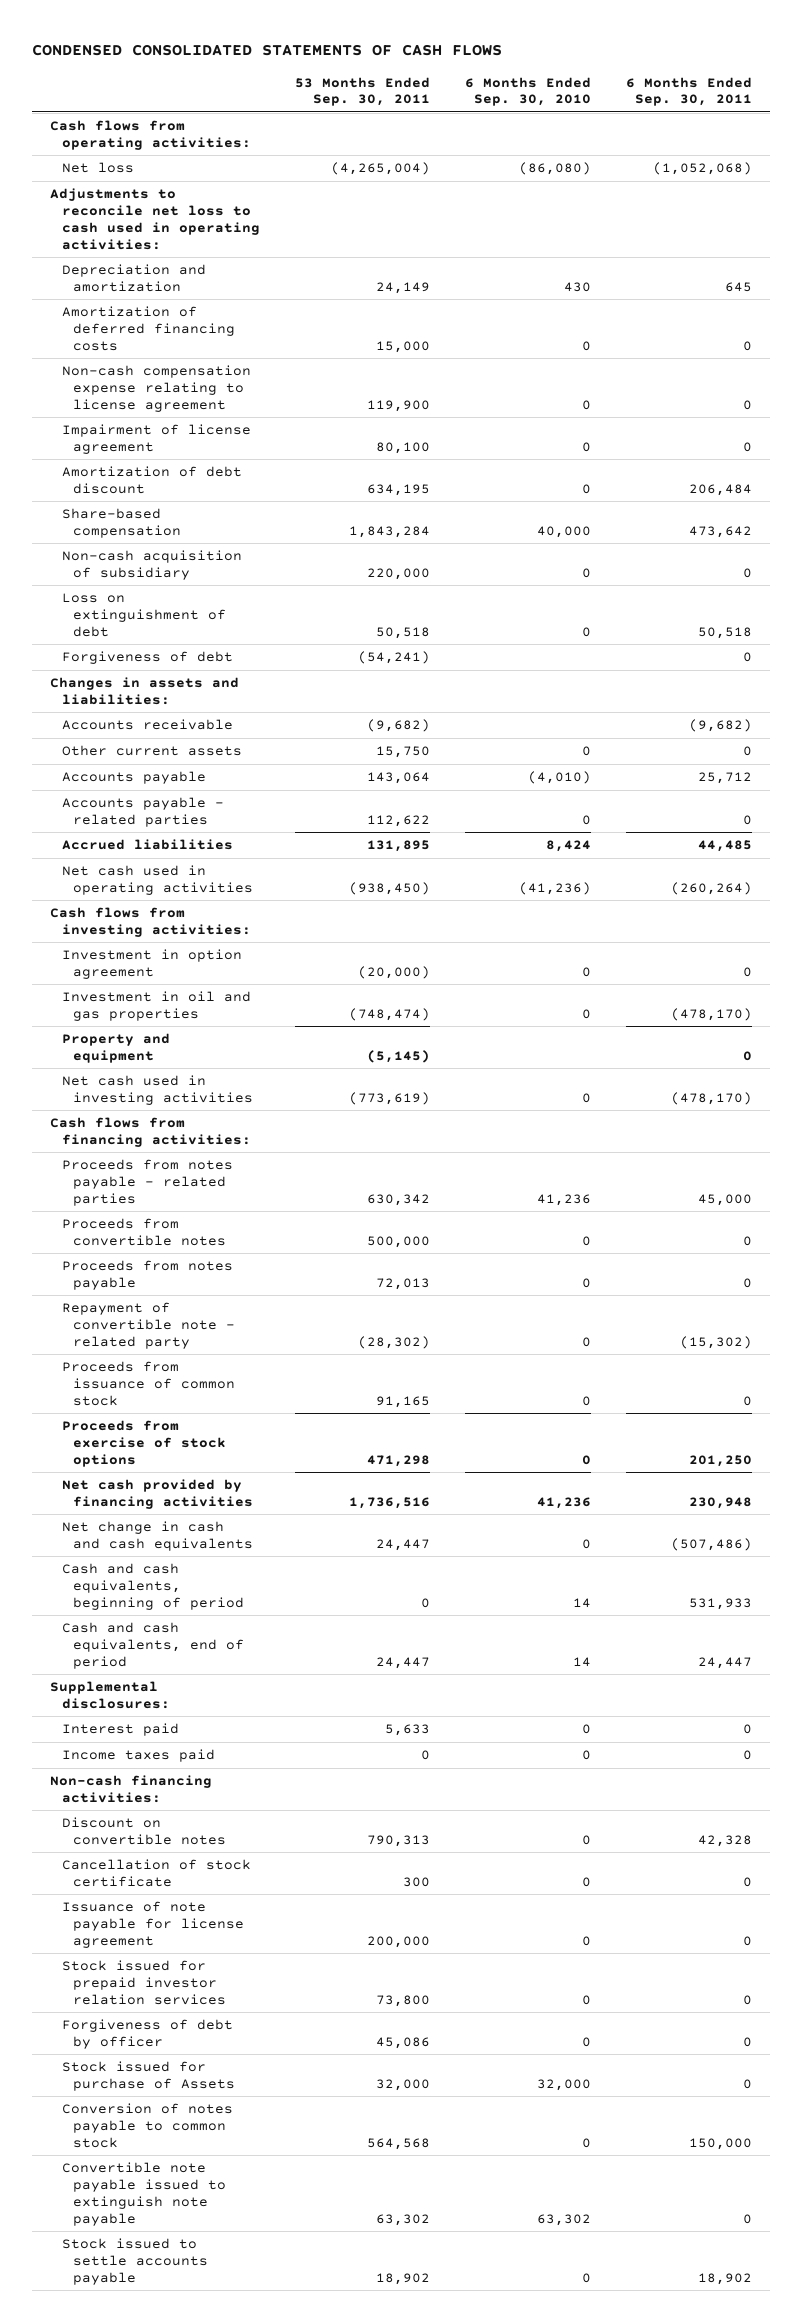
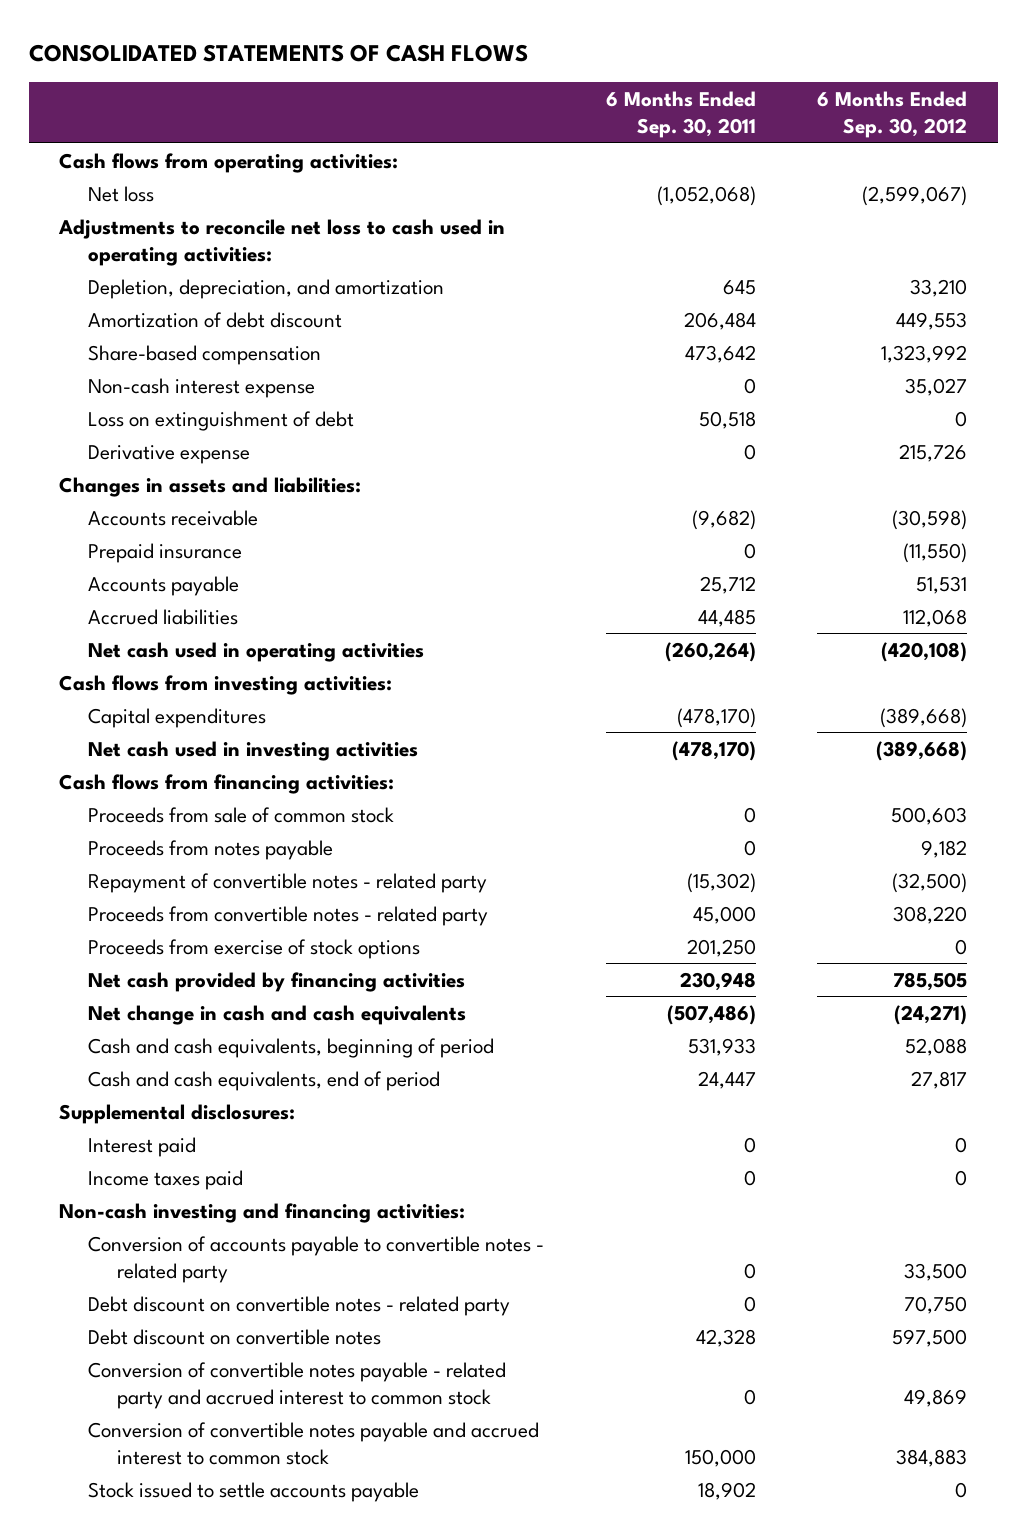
[32,43,503,56] CONDENSED CONSOLIDATED STATEMENTS OF CASH FLOWS -> [28,44,528,63] CONSOLIDATED STATEMENTS OF CASH FLOWS
[294,76,430,107] 53 Months Ended Sep. 30, 2011 -> none
[464,76,591,107] 6 Months Ended Sep. 30, 2010 -> none
none -> [817,90,968,139] 6 Months Ended Sep. 30, 2012
[61,306,236,351] Amortization of deferred financing costs -> none
[61,365,251,412] Non-cash compensation expense relating to license agreement -> none
[61,424,251,454] Impairment of license agreement -> none
[61,264,206,292] Depreciation and amortization -> [88,278,445,299] Depletion, depreciation, and amortization
[61,550,242,580] Non-cash acquisition of subsidiary -> none
none -> [88,377,316,398] Non-cash interest expense
[61,651,233,665] Forgiveness of debt -> none
none -> [88,444,251,464] Derivative expense
[61,745,242,757] Other current assets -> none
none -> [88,542,243,563] Prepaid insurance
[61,797,224,827] Accounts payable - related parties -> none
[61,949,242,979] Investment in option agreement -> none
[61,1033,170,1063] Property and equipment -> none
[61,991,251,1021] Investment in oil and gas properties -> [88,707,267,728] Capital expenditures
[61,1159,233,1206] Proceeds from notes payable - related parties -> none
[61,1218,227,1246] Proceeds from convertible notes -> none
none -> [88,806,395,823] Proceeds from sale of common stock
[61,1361,236,1406] Proceeds from issuance of common stock -> none
[61,1302,236,1349] Repayment of convertible note - related party -> [88,872,488,893] Repayment of convertible notes - related party
none -> [88,905,489,926] Proceeds from convertible notes - related party
[61,1859,251,1887] Cancellation of stock certificate -> none
[61,1901,245,1948] Issuance of note payable for license agreement -> none
[61,1960,227,2005] Stock issued for prepaid investor relation services -> none
[61,2019,233,2049] Forgiveness of debt by officer -> none
[61,2061,236,2091] Stock issued for purchase of Assets -> none
[61,2162,227,2226] Convertible note payable issued to extinguish note payable -> none
[49,1775,212,1803] Non-cash financing activities: -> [59,1202,466,1223] Non-cash investing and financing activities:
none -> [88,1235,545,1283] Conversion of accounts payable to convertible notes - related party
none -> [88,1295,511,1316] Debt discount on convertible notes - related party
[61,1817,227,1845] Discount on convertible notes -> [88,1328,382,1345] Debt discount on convertible notes
none -> [88,1361,507,1409] Conversion of convertible notes payable - related party and accrued interest to common stock
[61,2103,233,2148] Conversion of notes payable to common stock -> [88,1421,540,1465] Conversion of convertible notes payable and accrued interest to common stock

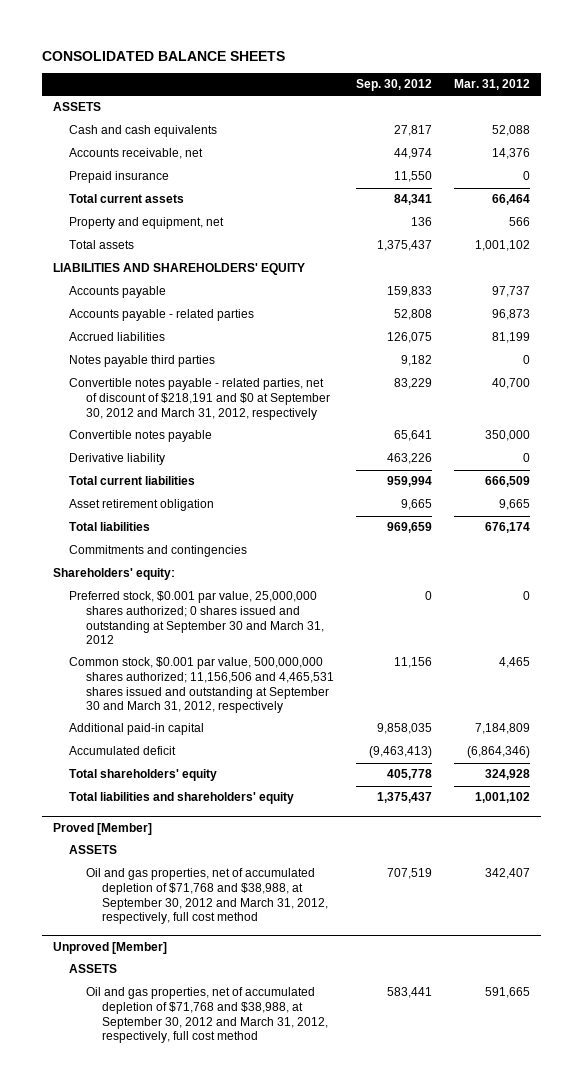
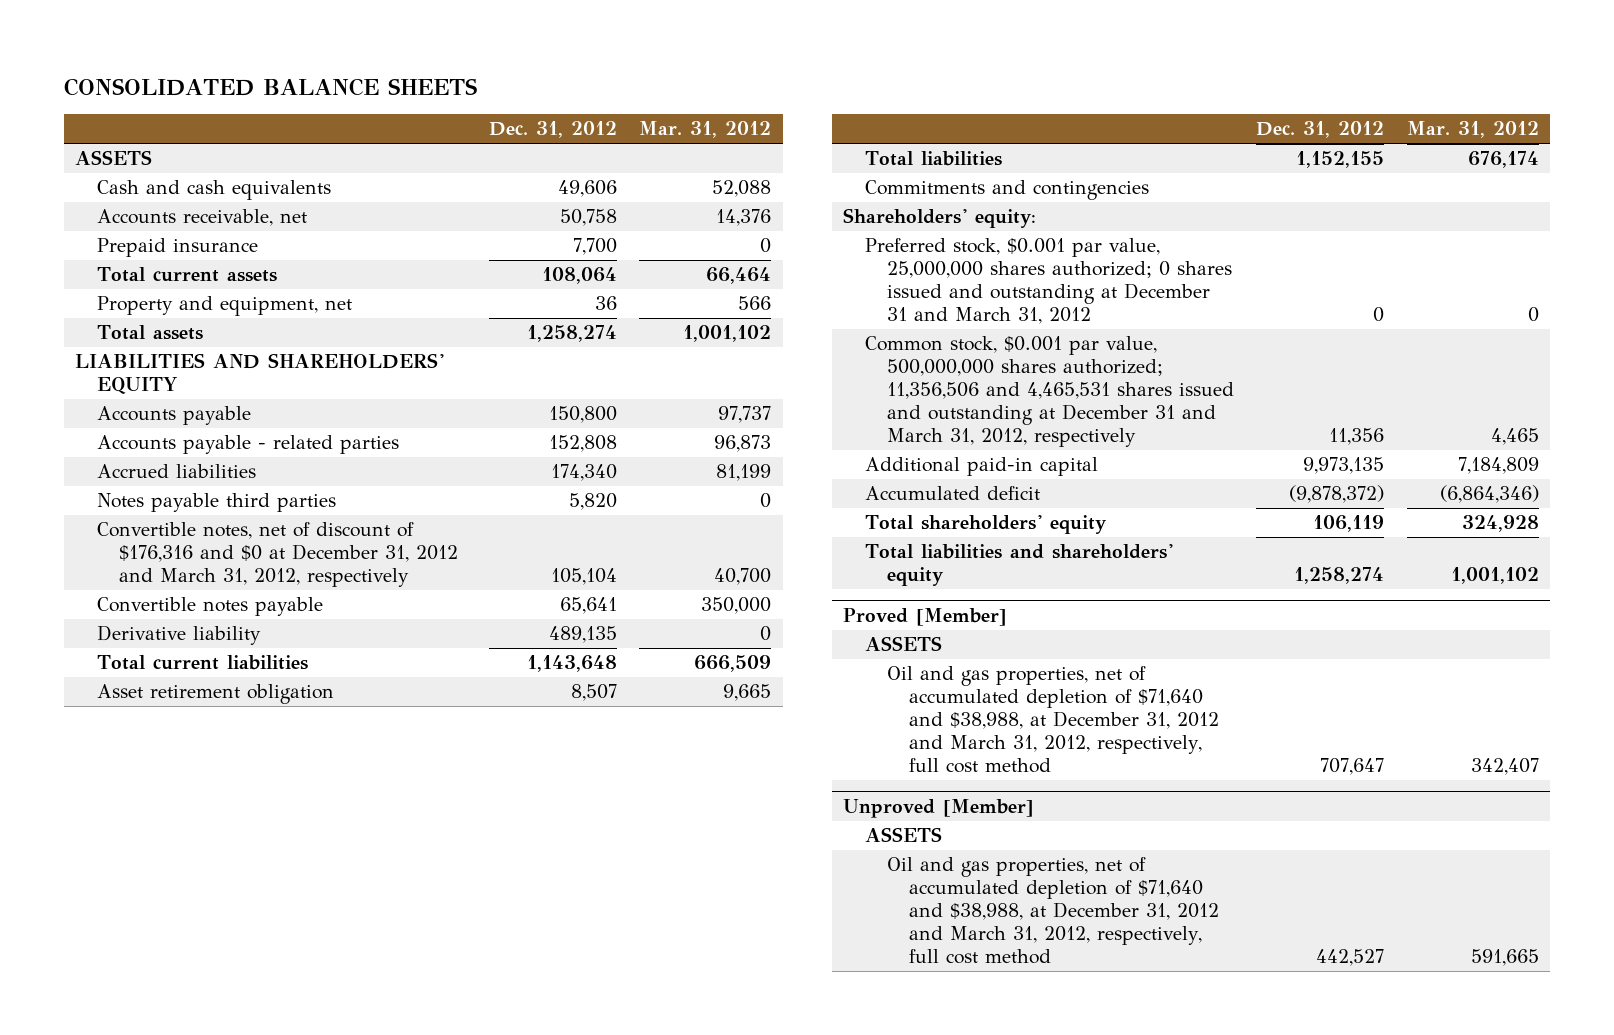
[355,79,432,92] Sep. 30, 2012 -> none
none -> [488,121,617,139] Dec. 31, 2012
[69,378,330,420] Convertible notes payable - related parties, net of discount of $218,191 and $0 at September 30, 2012 and March 31, 2012, respectively -> [97,522,459,588] Convertible notes, net of discount of $176,316 and $0 at December 31, 2012 and March 31, 2012, respectively
[69,591,324,645] Preferred stock, $0.001 par value, 25,000,000 shares authorized; 0 shares issued and outstanding at September 30 and March 31, 2012 -> [864,238,1232,325] Preferred stock, $0.001 par value, 25,000,000 shares authorized; 0 shares issued and outstanding at December 31 and March 31, 2012
[69,657,334,714] Common stock, $0.001 par value, 500,000,000 shares authorized; 11,156,506 and 4,465,531 shares issued and outstanding at September 30 and March 31, 2012, respectively -> [864,336,1234,448] Common stock, $0.001 par value, 500,000,000 shares authorized; 11,356,506 and 4,465,531 shares issued and outstanding at December 31 and March 31, 2012, respectively
[85,868,329,925] Oil and gas properties, net of accumulated depletion of $71,768 and $38,988, at September 30, 2012 and March 31, 2012, respectively, full cost method -> [886,666,1219,774] Oil and gas properties, net of accumulated depletion of $71,640 and $38,988, at December 31, 2012 and March 31, 2012, respectively, full cost method
[85,987,329,1044] Oil and gas properties, net of accumulated depletion of $71,768 and $38,988, at September 30, 2012 and March 31, 2012, respectively, full cost method -> [886,857,1219,965] Oil and gas properties, net of accumulated depletion of $71,640 and $38,988, at December 31, 2012 and March 31, 2012, respectively, full cost method

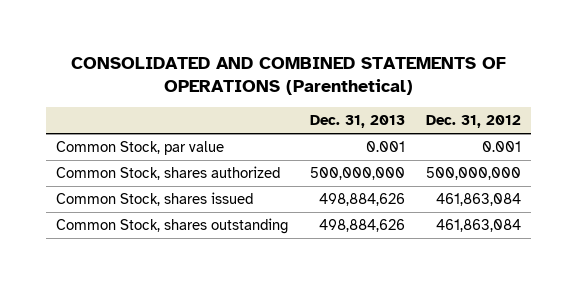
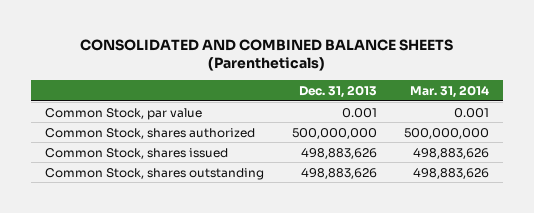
[70,57,506,96] CONSOLIDATED AND COMBINED STATEMENTS OF OPERATIONS (Parenthetical) -> [80,38,454,72] CONSOLIDATED AND COMBINED BALANCE SHEETS (Parentheticals)
[425,115,521,129] Dec. 31, 2012 -> none
none -> [410,84,490,98] Mar. 31, 2014
[318,192,405,206] 498,884,626 -> [300,147,377,159] 498,883,626
[318,218,405,232] 498,884,626 -> [300,167,377,179] 498,883,626

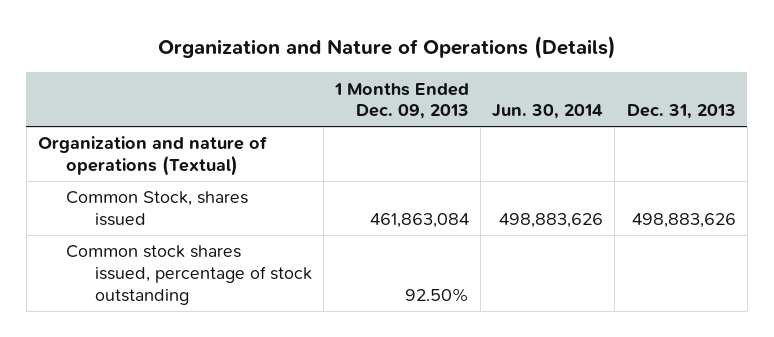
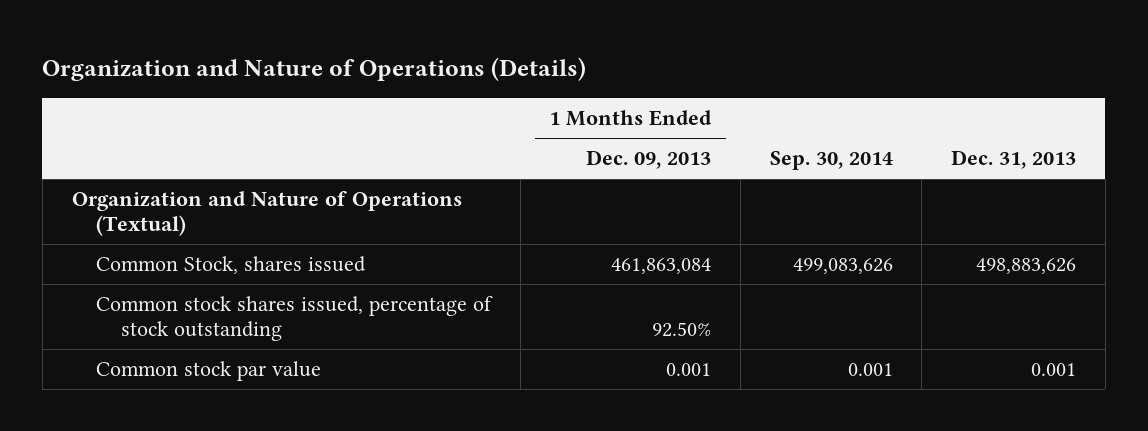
[492,104,604,120] Jun. 30, 2014 -> none
none -> [769,151,893,171] Sep. 30, 2014
[37,136,267,176] Organization and nature of operations (Textual) -> [71,191,462,237] Organization and Nature of Operations (Textual)
none -> [96,361,322,382] Common stock par value

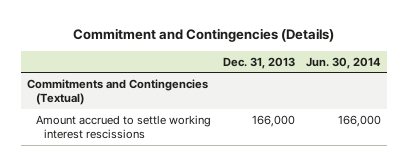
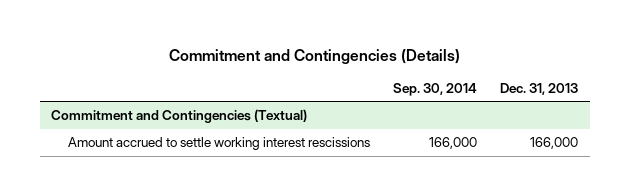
[306,56,382,69] Jun. 30, 2014 -> none
none -> [393,82,478,96] Sep. 30, 2014
[27,78,209,106] Commitments and Contingencies (Textual) -> [51,109,308,124] Commitment and Contingencies (Textual)

